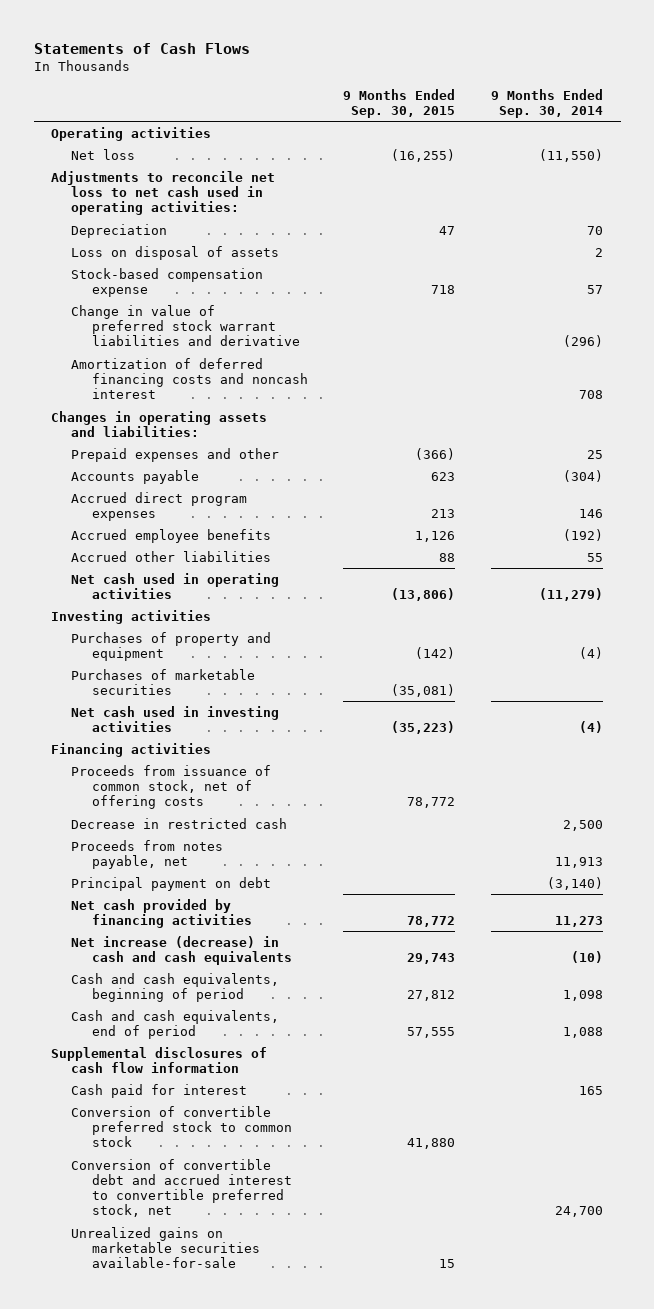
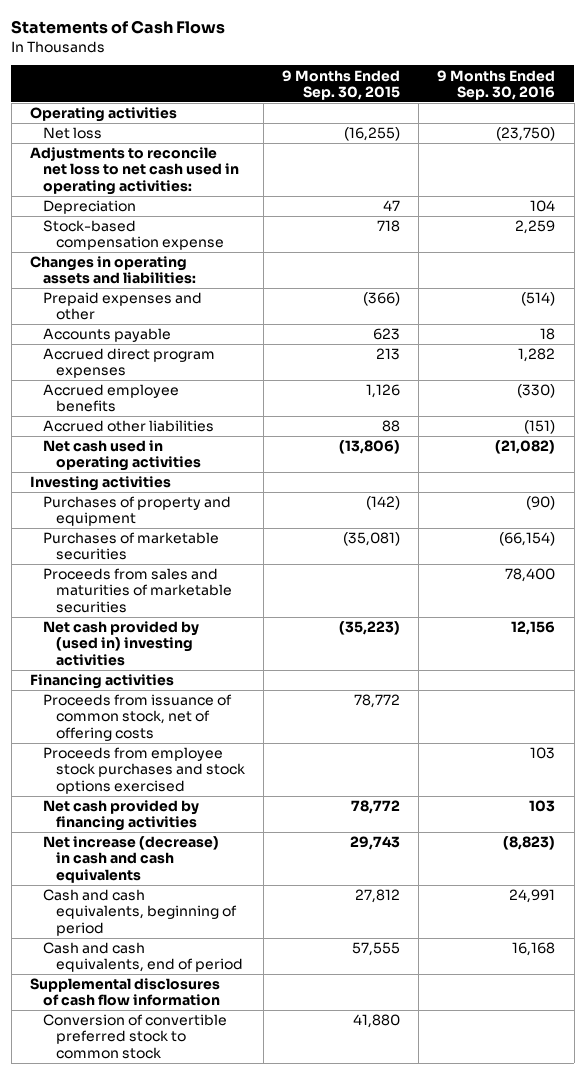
[490,88,603,119] 9 Months Ended Sep. 30, 2014 -> none
none -> [437,69,556,100] 9 Months Ended Sep. 30, 2016
[71,245,280,260] Loss on disposal of assets -> none
[71,304,300,347] Change in value of preferred stock warrant liabilities and derivative -> none
[71,357,308,400] Amortization of deferred financing costs and noncash interest -> none
none -> [42,568,232,613] Proceeds from sales and maturities of marketable securities
[71,705,280,732] Net cash used in investing activities -> [42,621,199,666] Net cash provided by (used in) investing activities
[71,817,288,829] Decrease in restricted cash -> none
[71,839,224,869] Proceeds from notes payable, net -> none
[71,876,272,891] Principal payment on debt -> none
none -> [42,747,245,794] Proceeds from employee stock purchases and stock options exercised
[71,1083,248,1098] Cash paid for interest -> none
[71,1158,292,1218] Conversion of convertible debt and accrued interest to convertible preferred stock, net -> none
[71,1226,260,1269] Unrealized gains on marketable securities available-for-sale -> none

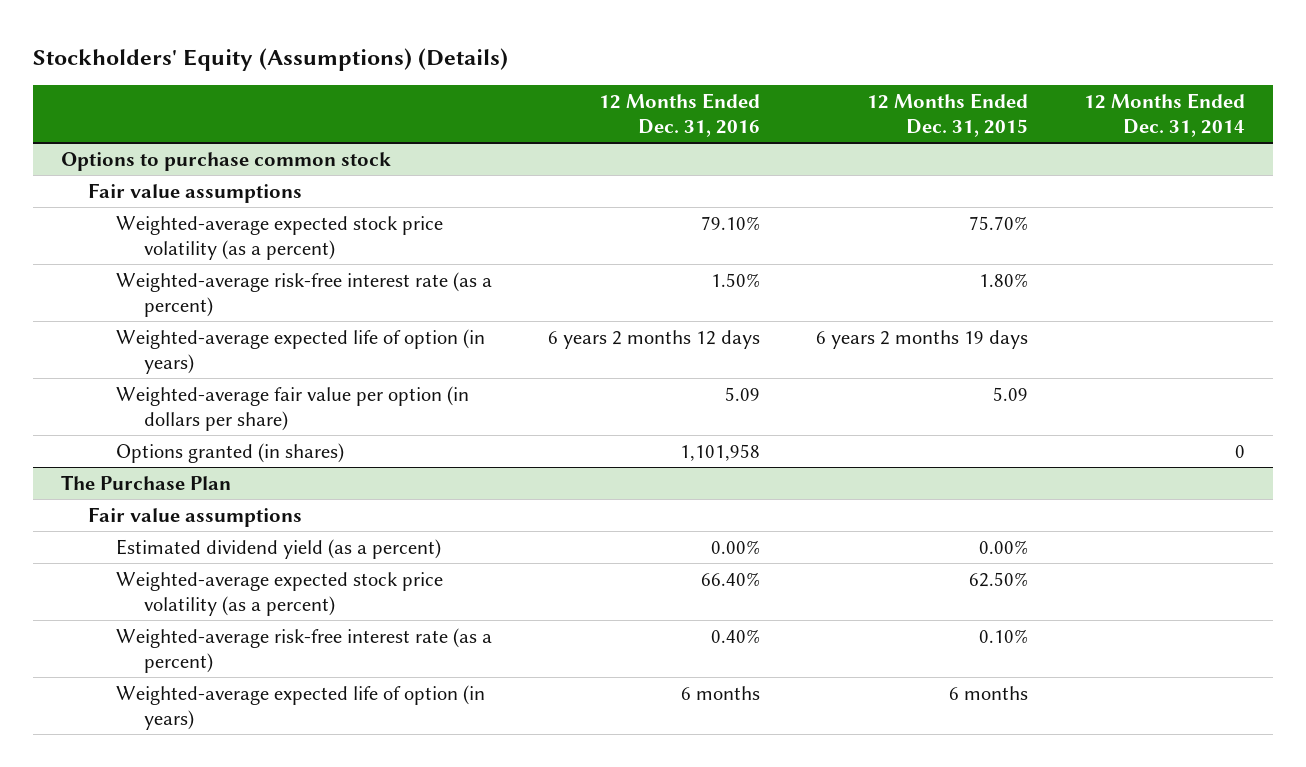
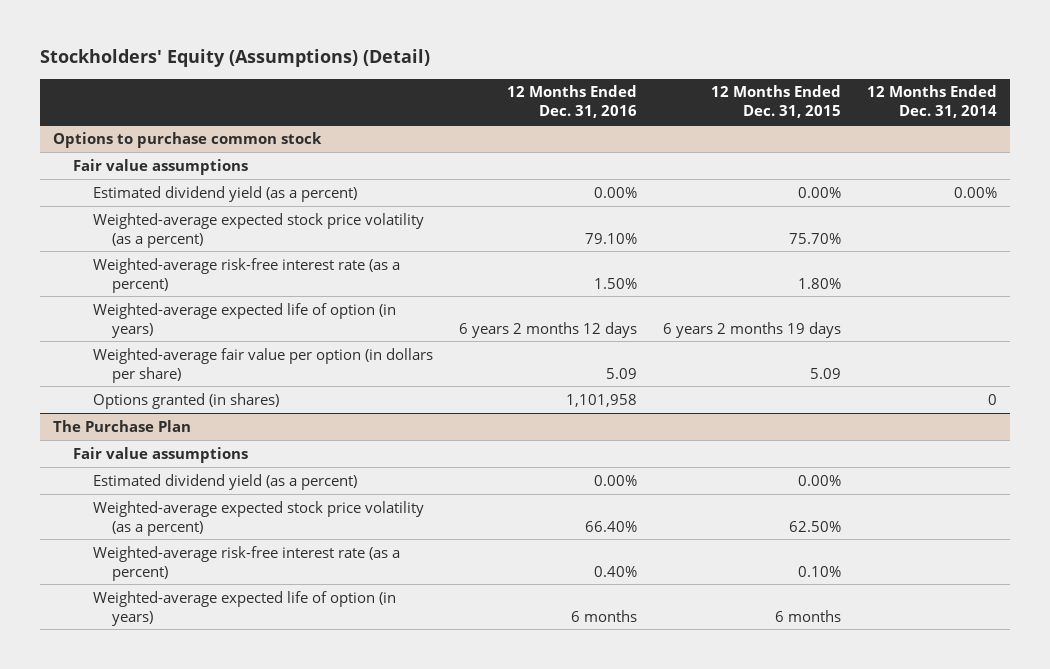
[32,47,508,71] Stockholders' Equity (Assumptions) (Details) -> [39,49,430,68] Stockholders' Equity (Assumptions) (Detail)
none -> [92,185,357,202] Estimated dividend yield (as a percent)

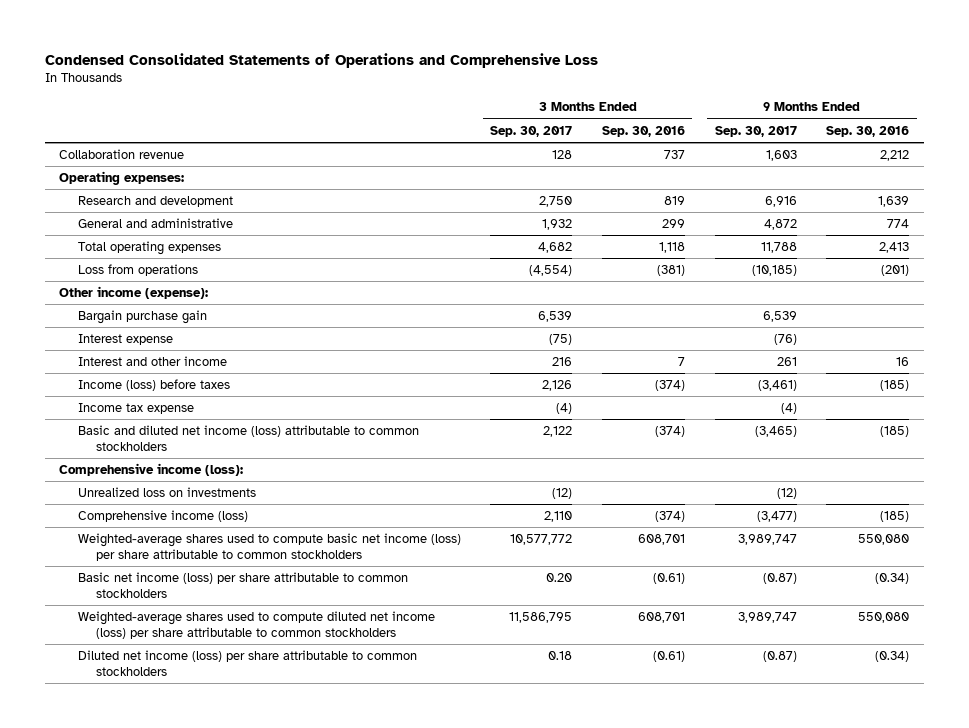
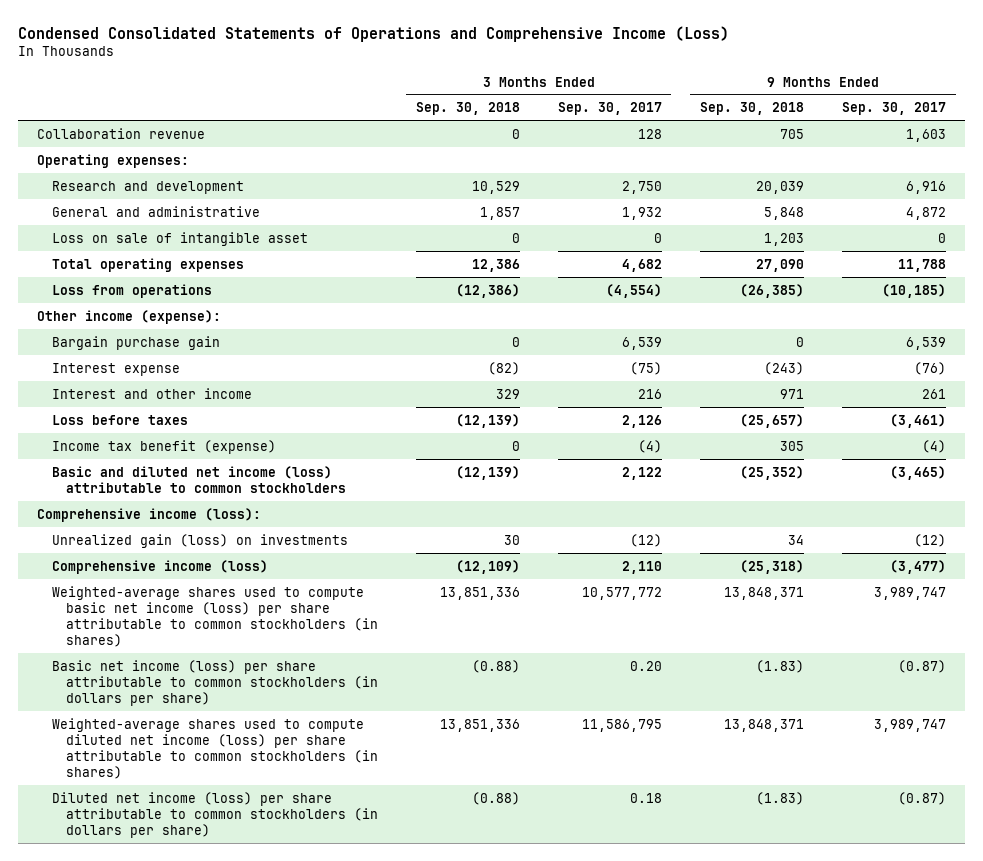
[44,52,598,68] Condensed Consolidated Statements of Operations and Comprehensive Loss -> [18,25,730,42] Condensed Consolidated Statements of Operations and Comprehensive Income (Loss)
[601,125,685,137] Sep. 30, 2016 -> none
[826,125,910,137] Sep. 30, 2016 -> none
none -> [415,102,520,116] Sep. 30, 2018
none -> [699,102,804,116] Sep. 30, 2018
none -> [51,231,308,246] Loss on sale of intangible asset
[77,379,230,392] Income (loss) before taxes -> [51,414,188,425] Loss before taxes
[77,403,194,415] Income tax expense -> [51,439,276,454] Income tax benefit (expense)
[77,487,256,498] Unrealized loss on investments -> [51,533,348,548] Unrealized gain (loss) on investments
[77,533,461,561] Weighted-average shares used to compute basic net income (loss) per share attributable to common stockholders -> [51,585,378,648] Weighted-average shares used to compute basic net income (loss) per share attributable to common stockholders (in shares)
[77,572,408,598] Basic net income (loss) per share attributable to common stockholders -> [51,659,378,706] Basic net income (loss) per share attributable to common stockholders (in dollars per share)
[77,611,435,639] Weighted-average shares used to compute diluted net income (loss) per share attributable to common stockholders -> [51,717,378,780] Weighted-average shares used to compute diluted net income (loss) per share attributable to common stockholders (in shares)
[77,650,417,676] Diluted net income (loss) per share attributable to common stockholders -> [51,791,378,838] Diluted net income (loss) per share attributable to common stockholders (in dollars per share)

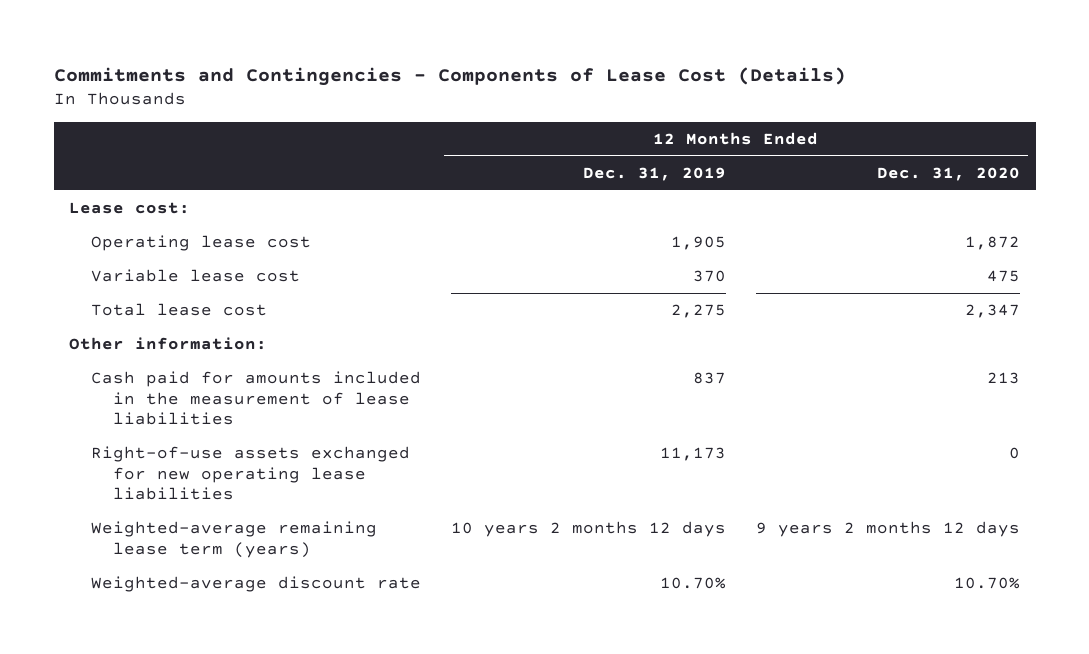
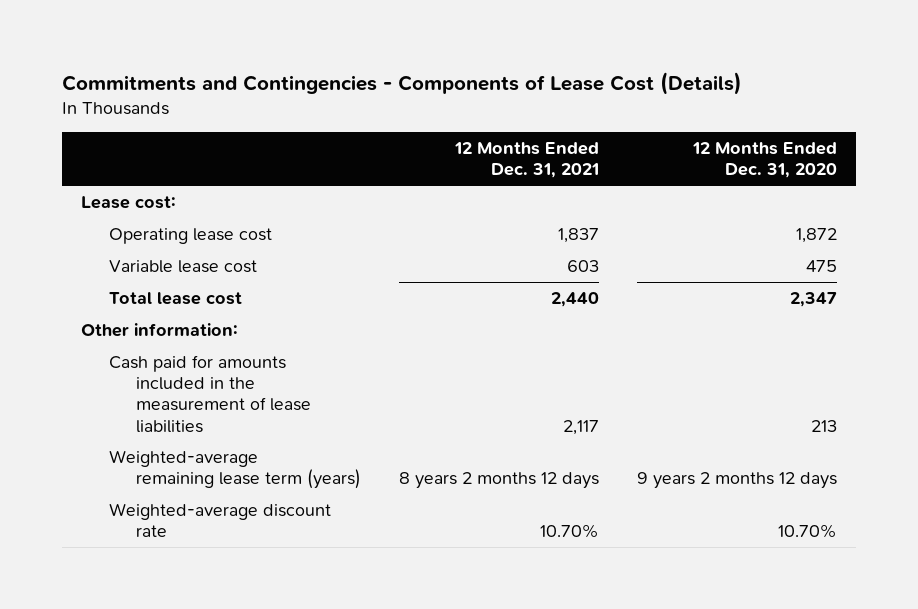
[583,166,727,181] Dec. 31, 2019 -> none
none -> [454,142,600,179] 12 Months Ended Dec. 31, 2021
[90,446,410,501] Right-of-use assets exchanged for new operating lease liabilities -> none

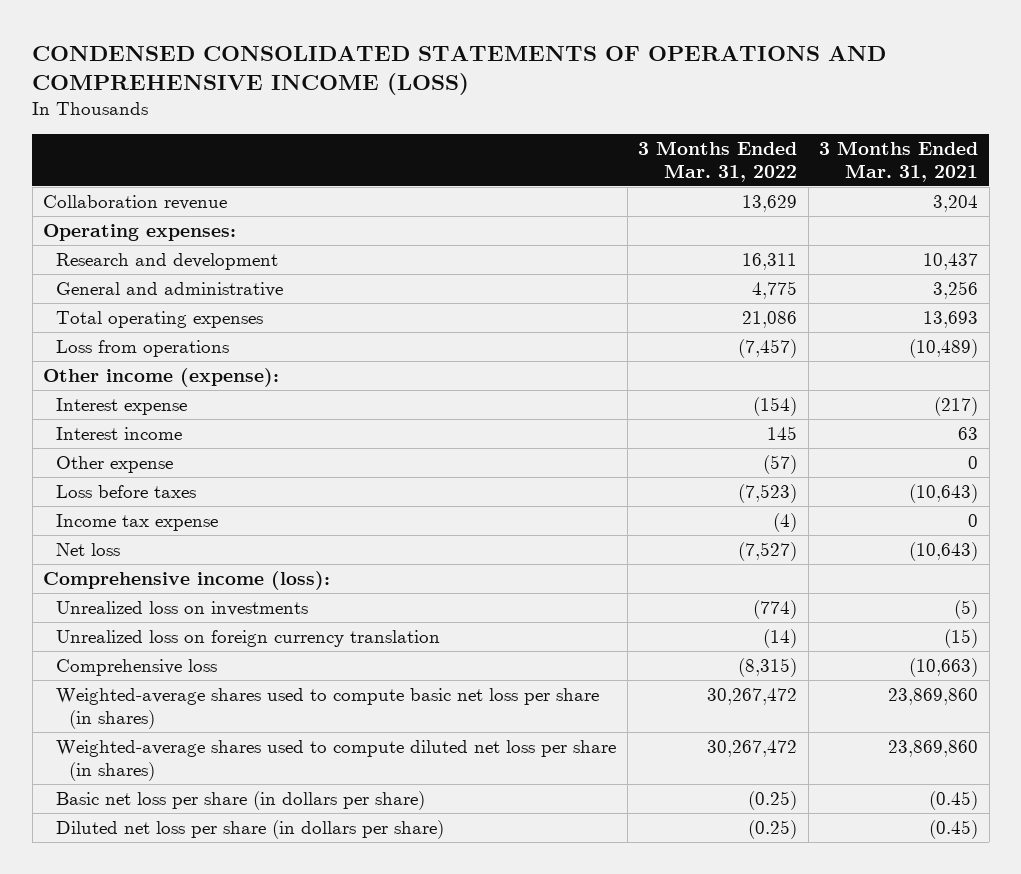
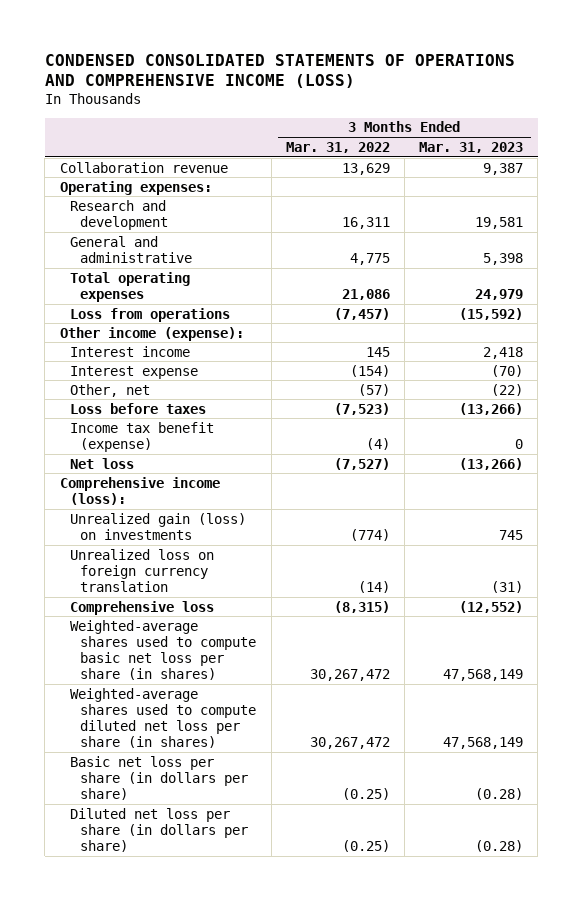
[819,140,979,182] 3 Months Ended Mar. 31, 2021 -> none
none -> [419,141,524,153] Mar. 31, 2023
[56,398,188,416] Interest expense -> [69,365,198,379] Interest expense
[56,456,174,474] Other expense -> [69,383,150,397] Other, net
[56,514,219,532] Income tax expense -> [69,421,214,452] Income tax benefit (expense)
[56,601,309,617] Unrealized loss on investments -> [69,512,246,540] Unrealized gain (loss) on investments

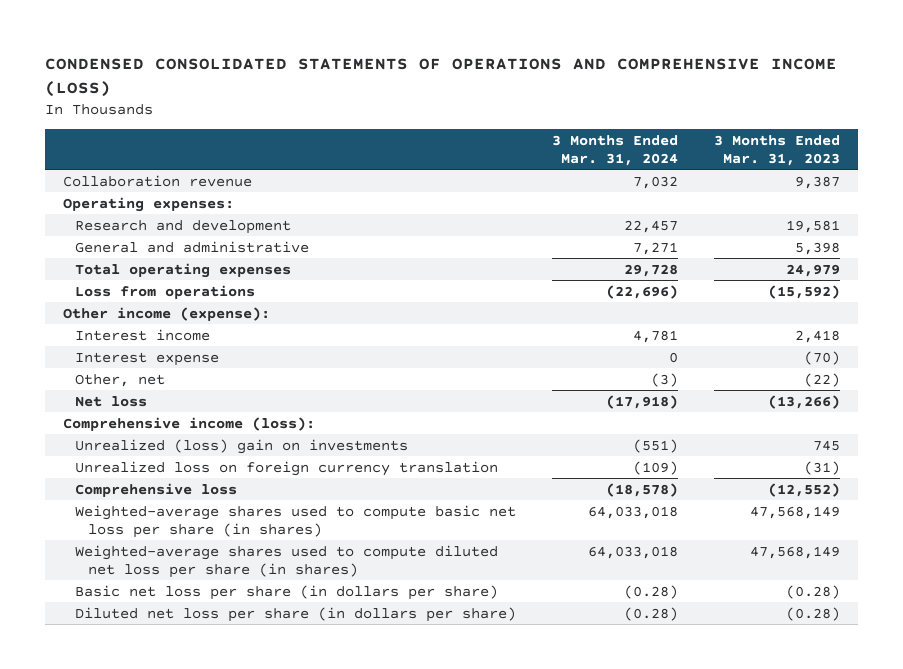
[285,141,390,153] Mar. 31, 2022 -> none
none -> [552,134,679,166] 3 Months Ended Mar. 31, 2024
[69,402,206,414] Loss before taxes -> none
[69,421,214,452] Income tax benefit (expense) -> none
[69,512,246,540] Unrealized gain (loss) on investments -> [75,438,409,454] Unrealized (loss) gain on investments

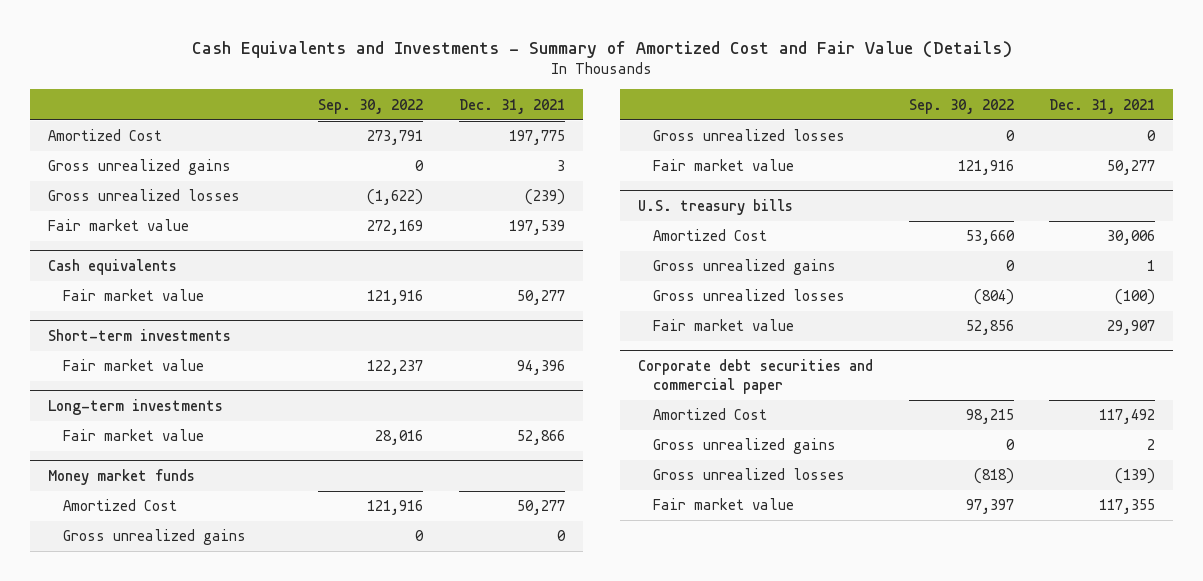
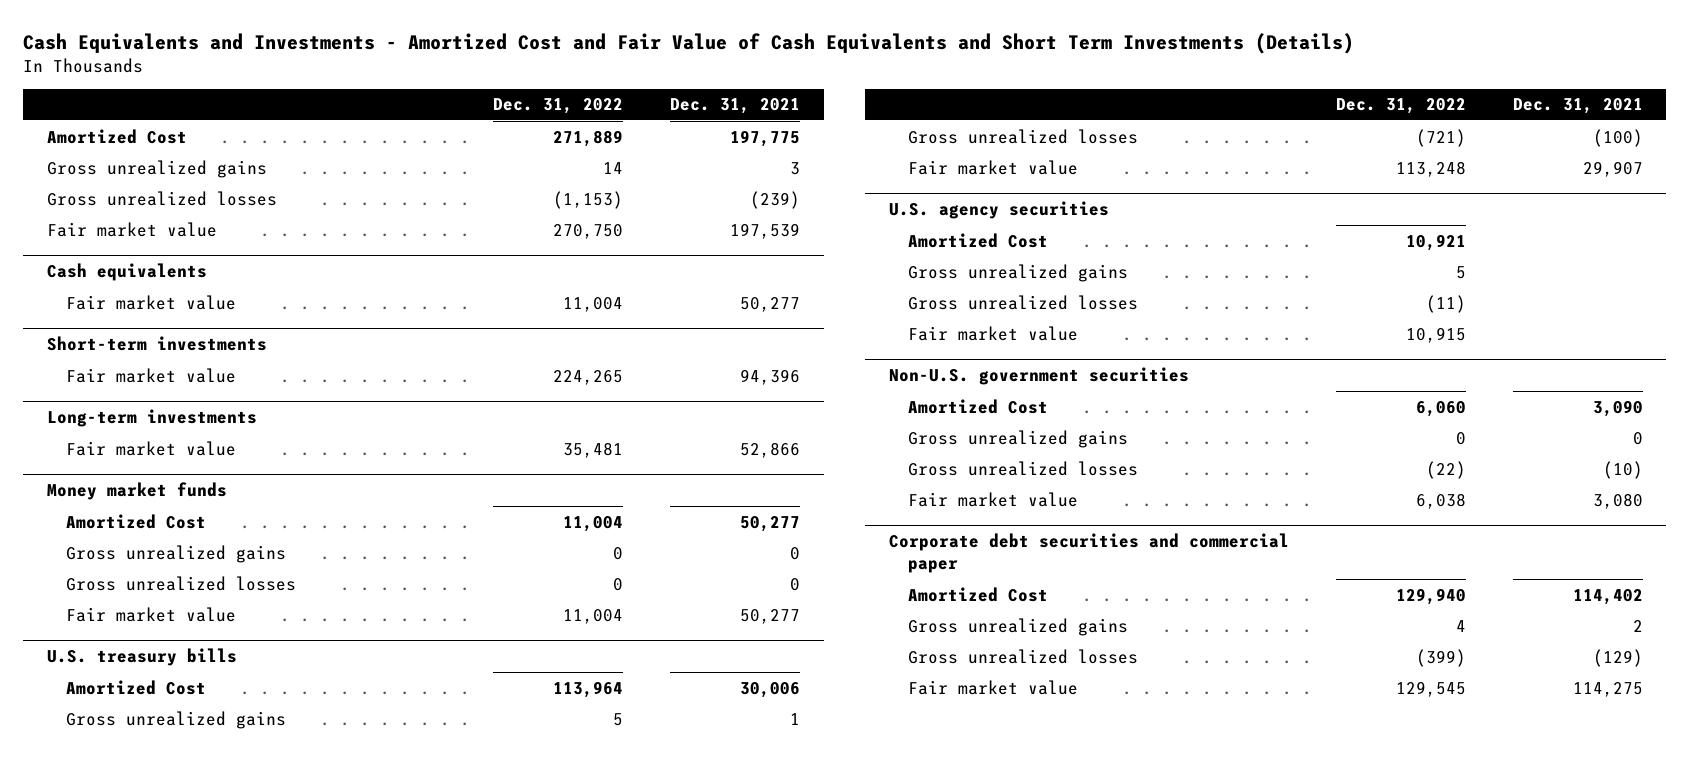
[191,40,1012,58] Cash Equivalents and Investments - Summary of Amortized Cost and Fair Value (Details) -> [23,33,1355,55] Cash Equivalents and Investments - Amortized Cost and Fair Value of Cash Equivalents and Short Term Investments (Details)
[318,98,424,114] Sep. 30, 2022 -> none
none -> [493,98,624,115] Dec. 31, 2022
none -> [888,201,1109,220] U.S. agency securities
none -> [908,232,1049,248] Amortized Cost
none -> [908,263,1129,282] Gross unrealized gains
none -> [908,294,1139,310] Gross unrealized losses
none -> [908,325,1079,341] Fair market value
none -> [888,367,1189,386] Non-U.S. government securities
none -> [908,398,1049,414] Amortized Cost
none -> [908,429,1129,448] Gross unrealized gains
none -> [908,460,1139,476] Gross unrealized losses
none -> [908,491,1079,507] Fair market value
[1099,409,1156,425] 117,492 -> [1572,588,1643,605] 114,402
[1115,468,1156,485] (139) -> [1592,648,1643,667] (129)
[1099,499,1156,515] 117,355 -> [1572,681,1643,697] 114,275

